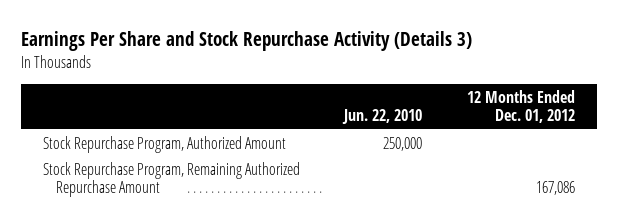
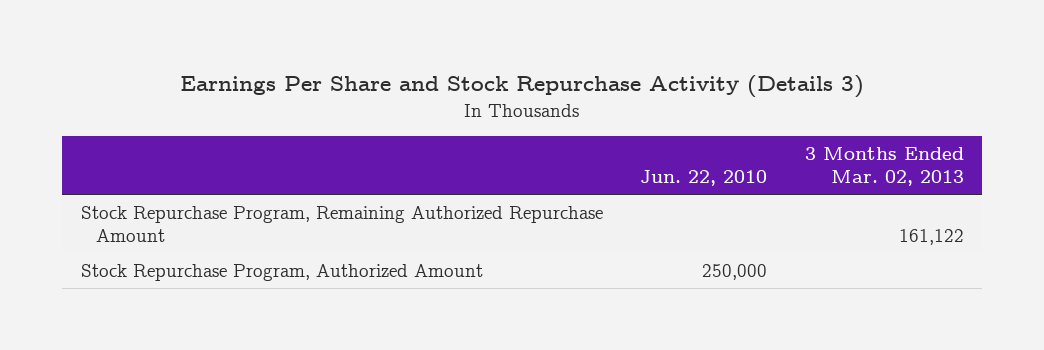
[466,89,575,124] 12 Months Ended Dec. 01, 2012 -> none
none -> [804,147,964,187] 3 Months Ended Mar. 02, 2013
[43,135,287,153] Stock Repurchase Program, Authorized Amount -> [80,264,483,282] Stock Repurchase Program, Authorized Amount

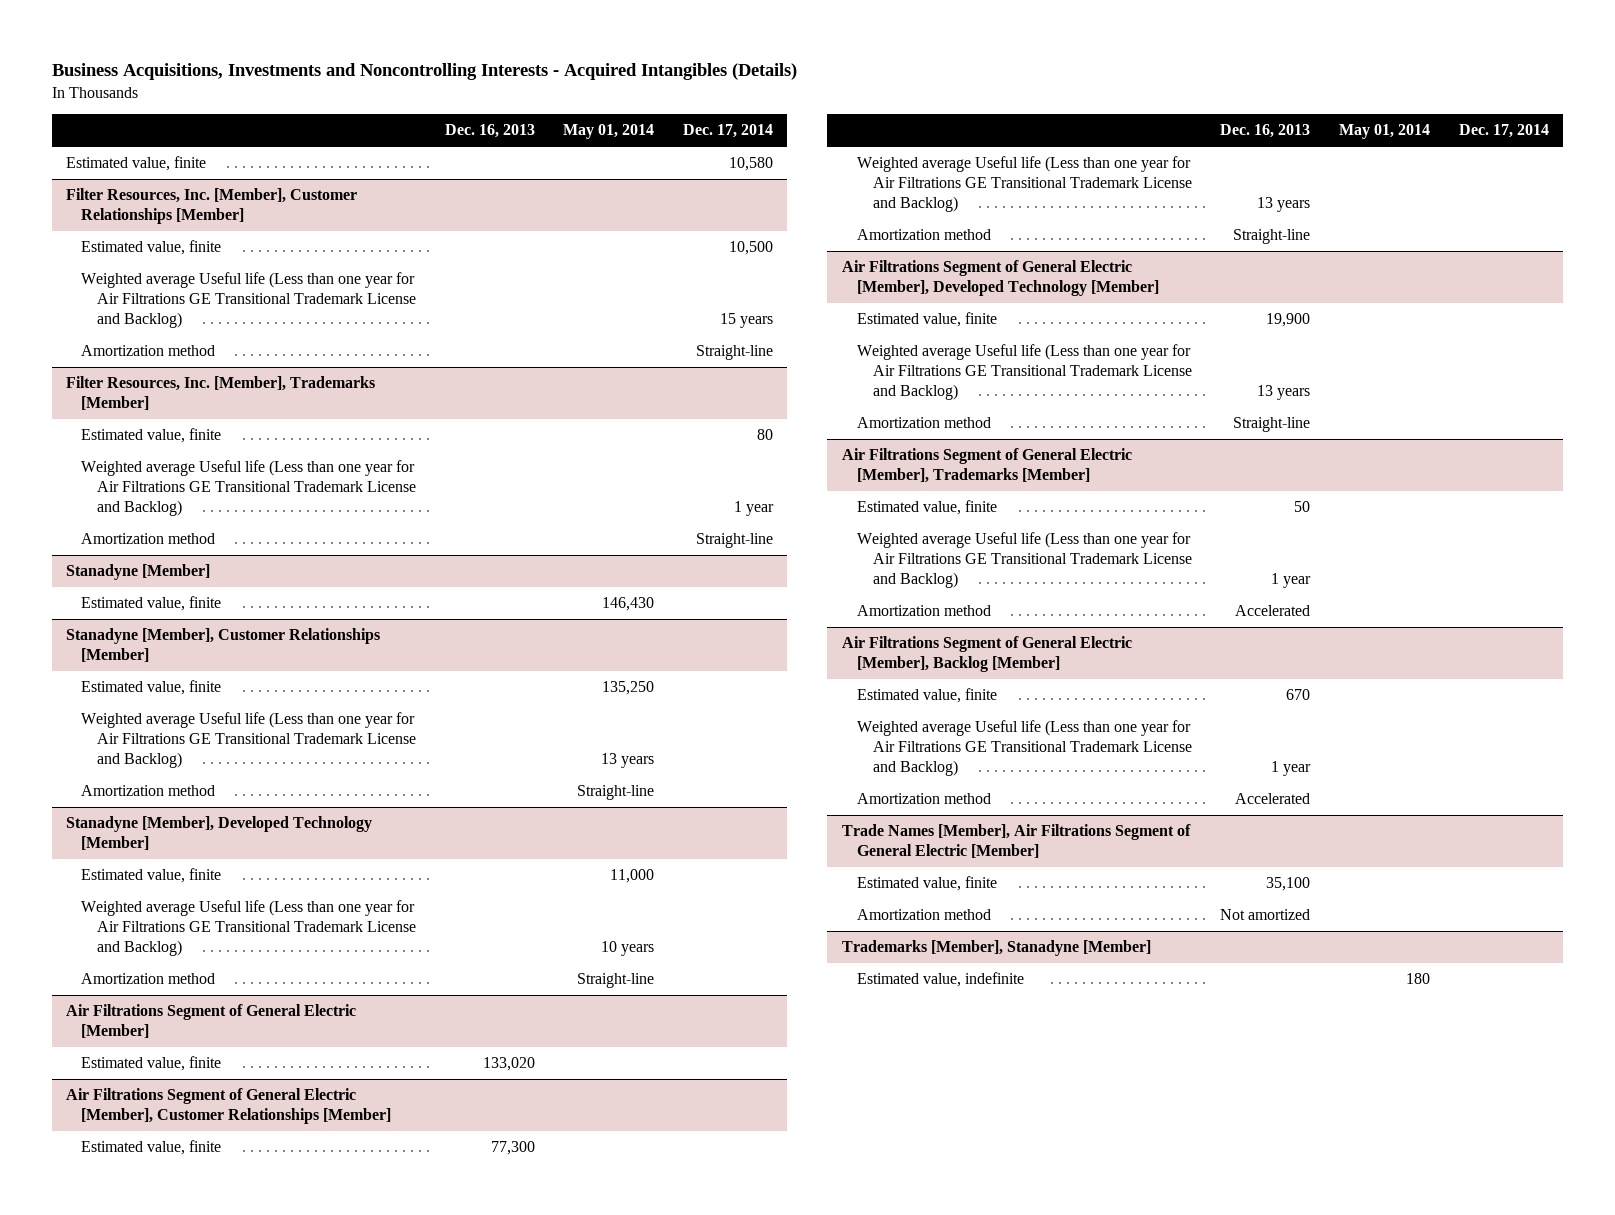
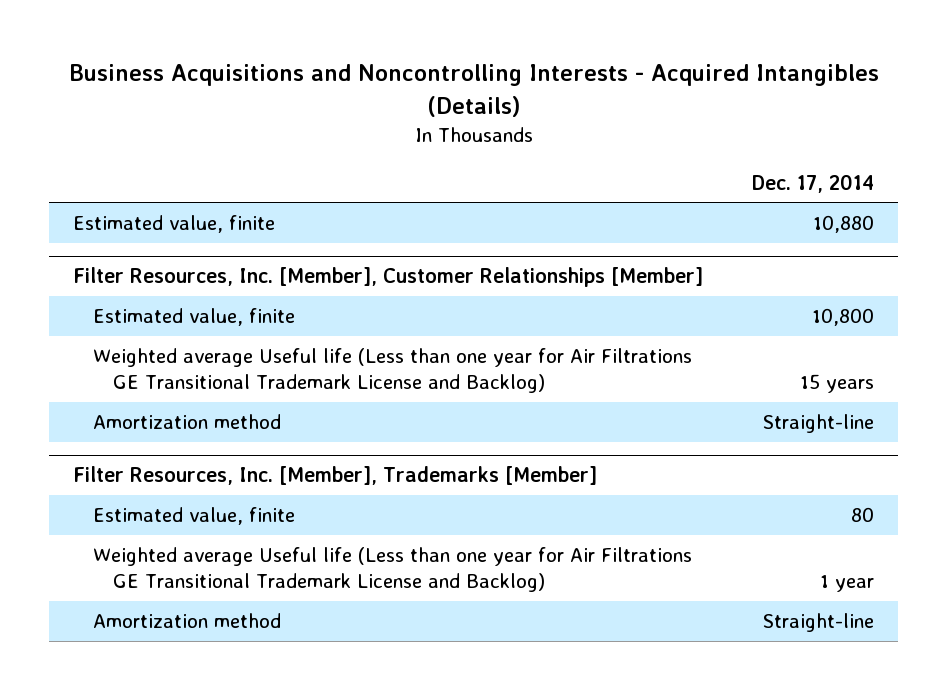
[51,63,797,81] Business Acquisitions, Investments and Noncontrolling Interests - Acquired Intangibles (Details) -> [68,64,879,117] Business Acquisitions and Noncontrolling Interests - Acquired Intangibles (Details)
[444,124,535,139] Dec. 16, 2013 -> none
[563,124,655,140] May 01, 2014 -> none
[729,157,774,172] 10,580 -> [812,214,874,233] 10,880
[729,241,774,256] 10,500 -> [811,307,874,326] 10,800
[65,564,210,581] Stanadyne [Member] -> none
[81,596,222,612] Estimated value, finite -> none
[65,628,380,663] Stanadyne [Member], Customer Relationships [Member] -> none
[81,680,222,696] Estimated value, finite -> none
[81,712,416,769] Weighted average Useful life (Less than one year for Air Filtrations GE Transitional Trademark License and Backlog) -> none
[81,785,216,797] Amortization method -> none
[65,816,372,851] Stanadyne [Member], Developed Technology [Member] -> none
[81,868,222,884] Estimated value, finite -> none
[81,900,416,957] Weighted average Useful life (Less than one year for Air Filtrations GE Transitional Trademark License and Backlog) -> none
[81,973,216,985] Amortization method -> none
[65,1004,356,1039] Air Filtrations Segment of General Electric [Member] -> none
[81,1056,222,1072] Estimated value, finite -> none
[65,1088,392,1125] Air Filtrations Segment of General Electric [Member], Customer Relationships [Member] -> none
[81,1140,222,1156] Estimated value, finite -> none
[857,156,1192,213] Weighted average Useful life (Less than one year for Air Filtrations GE Transitional Trademark License and Backlog) -> none
[857,229,992,241] Amortization method -> none
[841,260,1160,297] Air Filtrations Segment of General Electric [Member], Developed Technology [Member] -> none
[857,312,998,328] Estimated value, finite -> none
[857,344,1192,401] Weighted average Useful life (Less than one year for Air Filtrations GE Transitional Trademark License and Backlog) -> none
[857,417,992,429] Amortization method -> none
[841,448,1132,484] Air Filtrations Segment of General Electric [Member], Trademarks [Member] -> none
[857,500,998,516] Estimated value, finite -> none
[857,532,1192,589] Weighted average Useful life (Less than one year for Air Filtrations GE Transitional Trademark License and Backlog) -> none
[857,605,992,617] Amortization method -> none
[841,636,1132,673] Air Filtrations Segment of General Electric [Member], Backlog [Member] -> none
[857,688,998,704] Estimated value, finite -> none
[857,720,1192,777] Weighted average Useful life (Less than one year for Air Filtrations GE Transitional Trademark License and Backlog) -> none
[857,793,992,805] Amortization method -> none
[841,824,1191,859] Trade Names [Member], Air Filtrations Segment of General Electric [Member] -> none
[857,876,998,892] Estimated value, finite -> none
[857,909,992,921] Amortization method -> none
[841,940,1151,957] Trademarks [Member], Stanadyne [Member] -> none
[857,972,1025,988] Estimated value, indefinite -> none

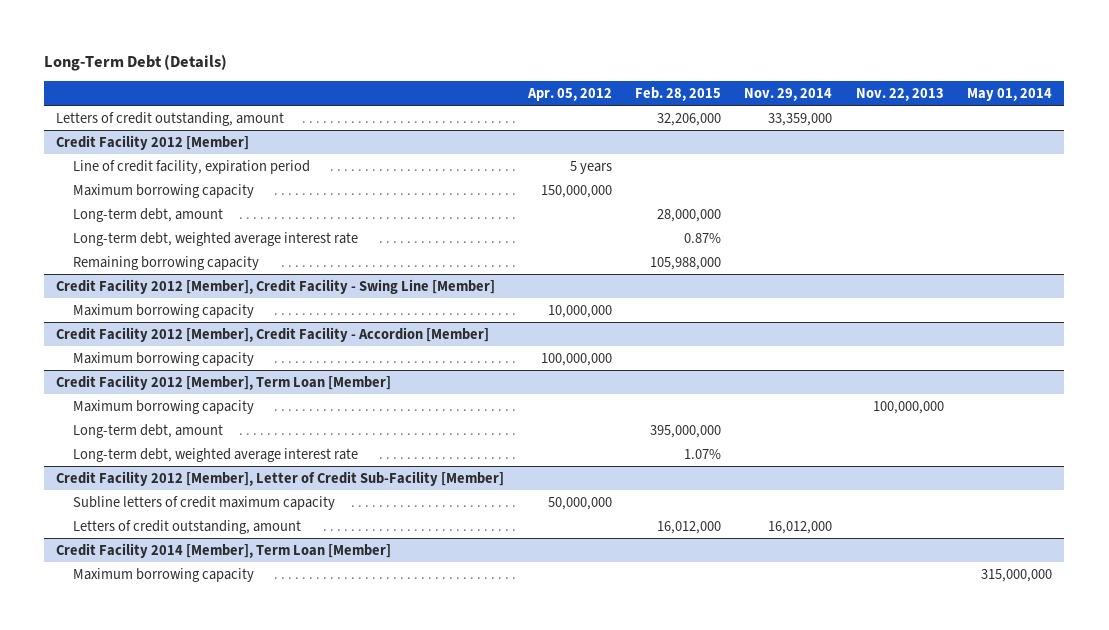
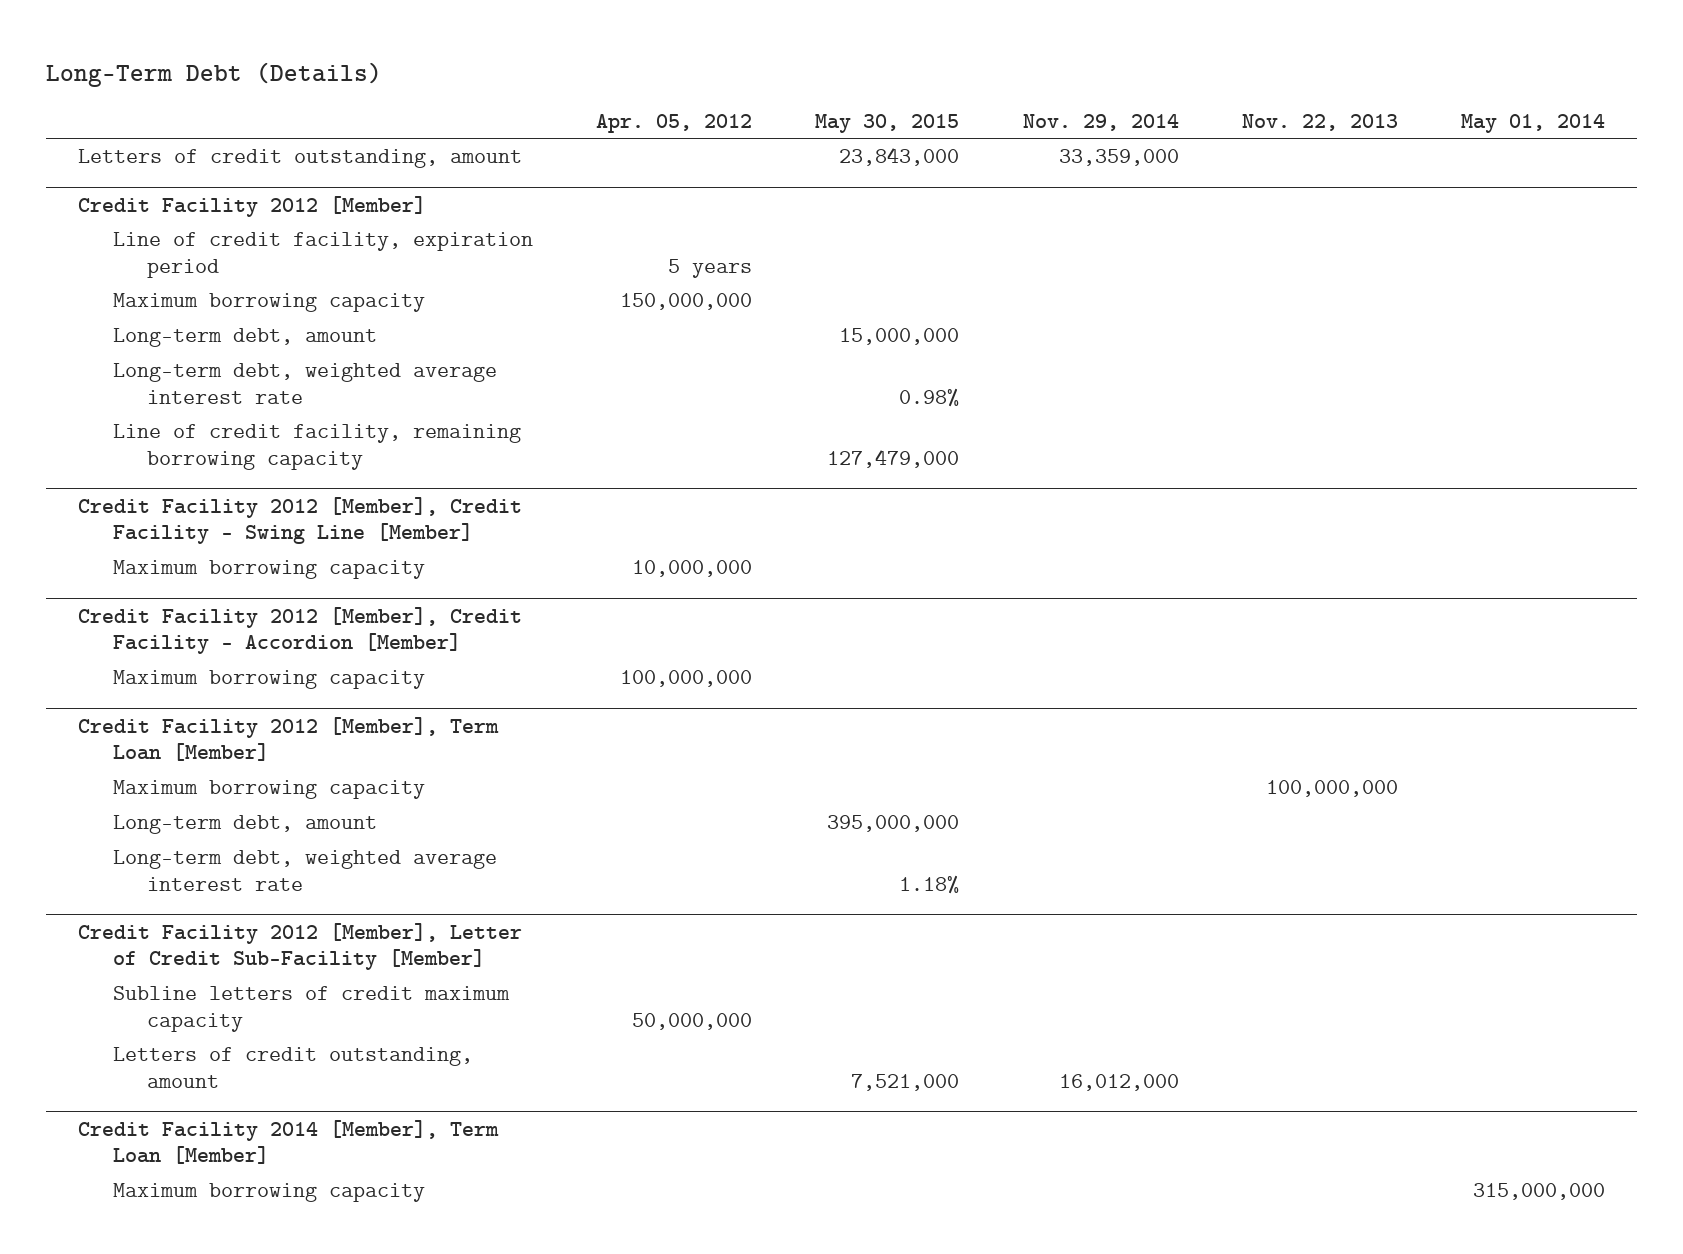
[635,86,722,101] Feb. 28, 2015 -> none
none -> [815,113,960,133] May 30, 2015
[73,255,260,270] Remaining borrowing capacity -> [112,424,521,470] Line of credit facility, remaining borrowing capacity

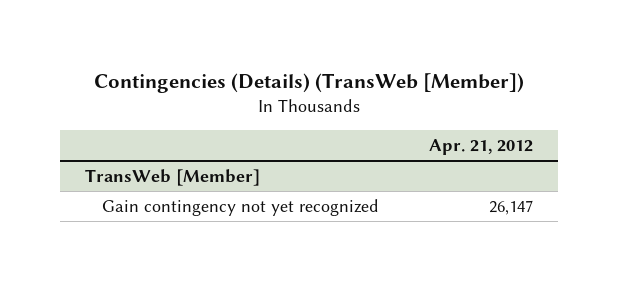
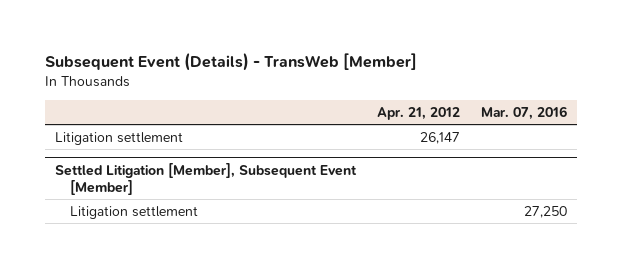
[94,73,525,94] Contingencies (Details) (TransWeb [Member]) -> [44,52,417,71] Subsequent Event (Details) - TransWeb [Member]
none -> [481,105,568,120] Mar. 07, 2016
[85,168,261,186] TransWeb [Member] -> none
[101,198,379,216] Gain contingency not yet recognized -> none
none -> [55,132,184,146] Litigation settlement
none -> [55,162,358,195] Settled Litigation [Member], Subsequent Event [Member]
none -> [70,206,199,220] Litigation settlement

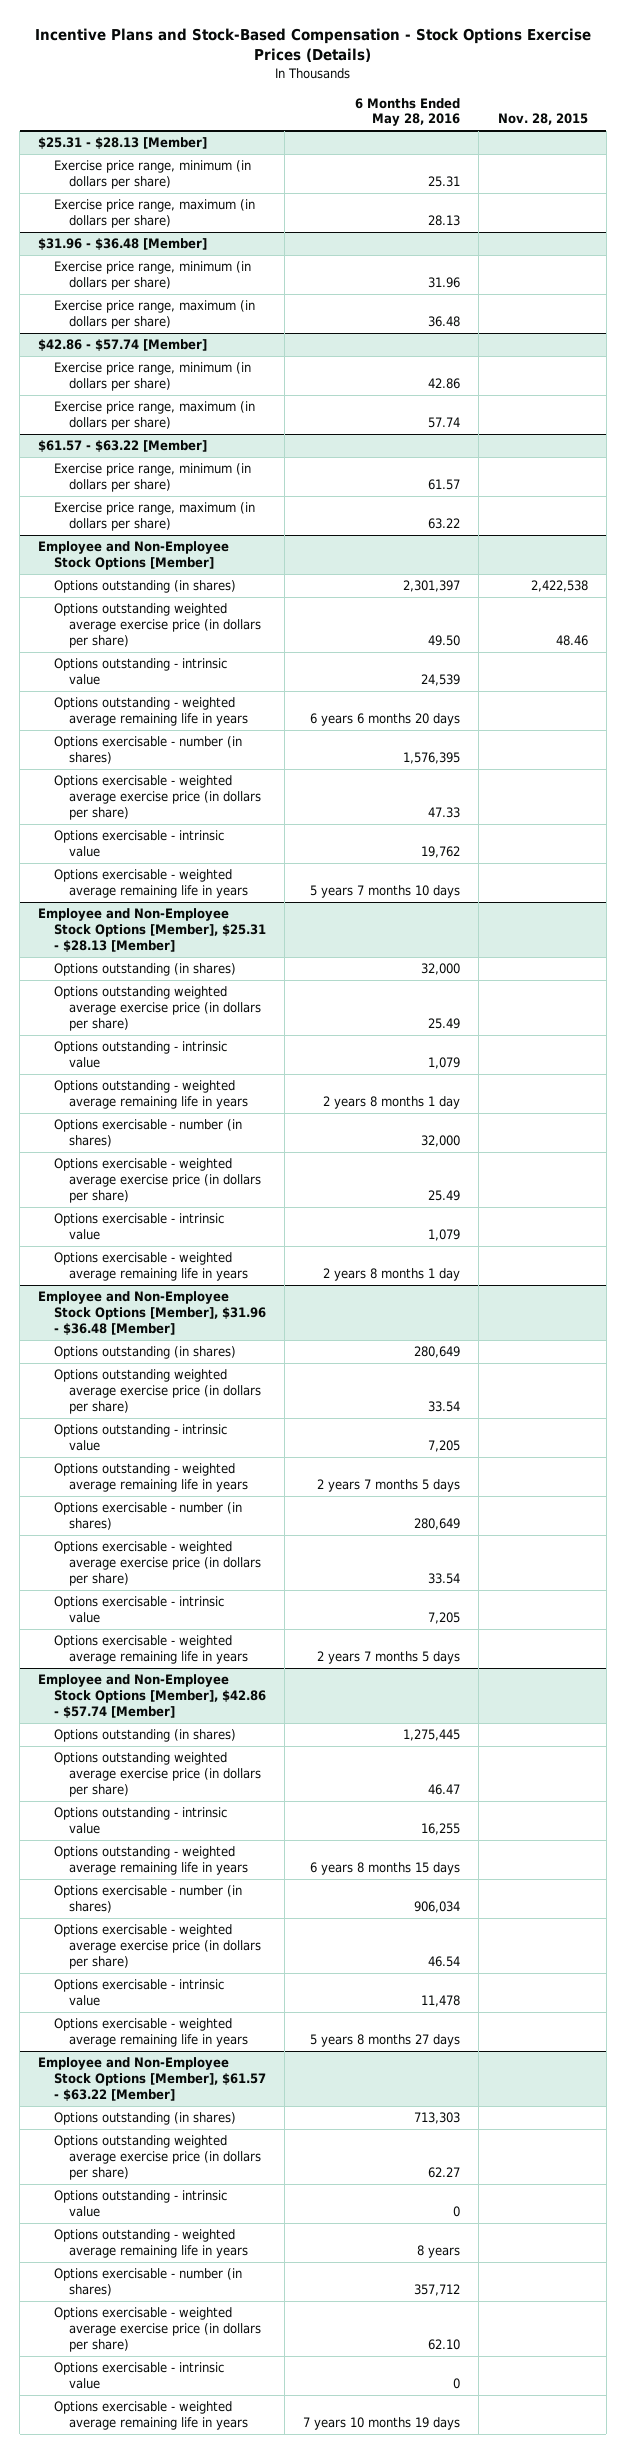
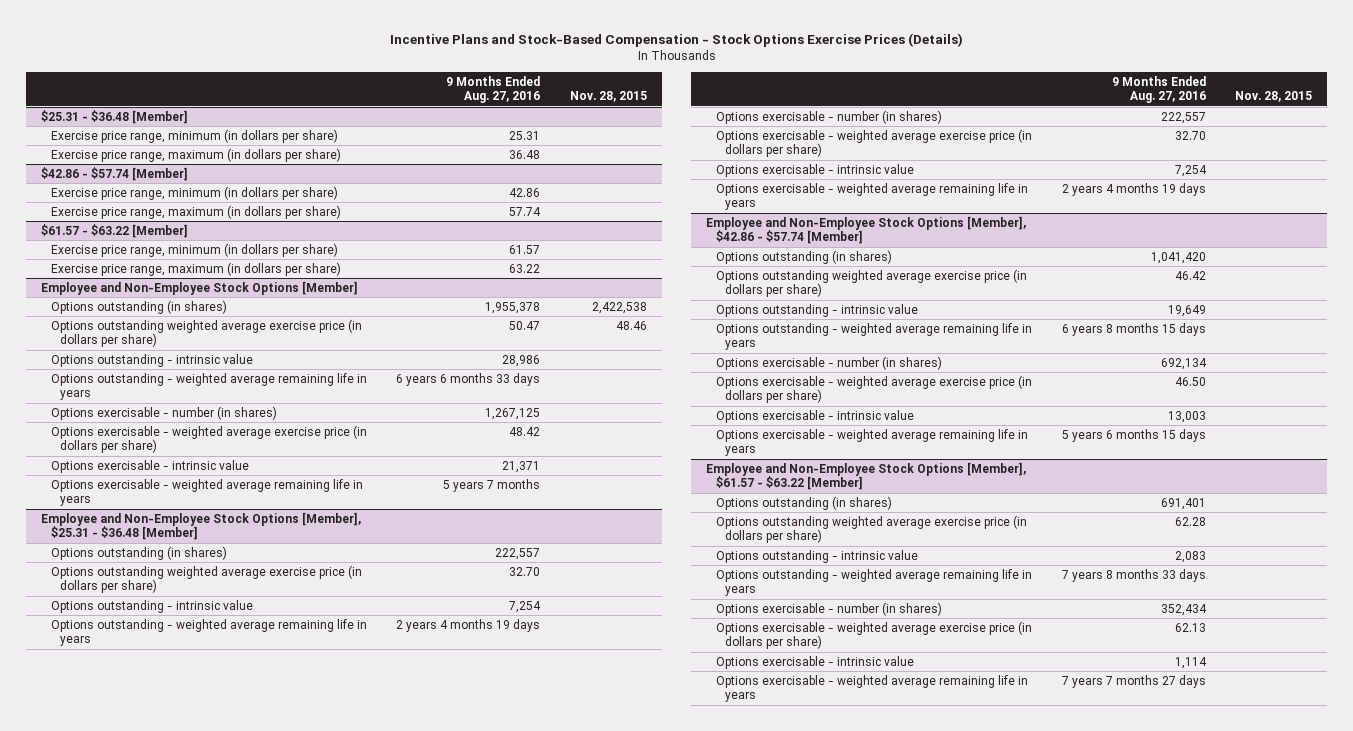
[355,97,461,127] 6 Months Ended May 28, 2016 -> none
none -> [446,75,541,104] 9 Months Ended Aug. 27, 2016
[38,137,208,150] $25.31 - $28.13 [Member] -> [40,109,188,124] $25.31 - $36.48 [Member]
[38,238,208,251] $31.96 - $36.48 [Member] -> none
[53,261,251,291] Exercise price range, minimum (in dollars per share) -> none
[53,300,255,330] Exercise price range, maximum (in dollars per share) -> none
[38,908,266,953] Employee and Non-Employee Stock Options [Member], $25.31 - $28.13 [Member] -> none
[53,963,236,977] Options outstanding (in shares) -> none
[53,986,261,1032] Options outstanding weighted average exercise price (in dollars per share) -> none
[53,1041,227,1069] Options outstanding - intrinsic value -> none
[53,1080,248,1110] Options outstanding - weighted average remaining life in years -> none
[53,1119,242,1148] Options exercisable - number (in shares) -> none
[53,1158,261,1204] Options exercisable - weighted average exercise price (in dollars per share) -> none
[53,1213,224,1241] Options exercisable - intrinsic value -> none
[53,1252,248,1282] Options exercisable - weighted average remaining life in years -> none
[38,1291,266,1336] Employee and Non-Employee Stock Options [Member], $31.96 - $36.48 [Member] -> [40,511,361,541] Employee and Non-Employee Stock Options [Member], $25.31 - $36.48 [Member]

